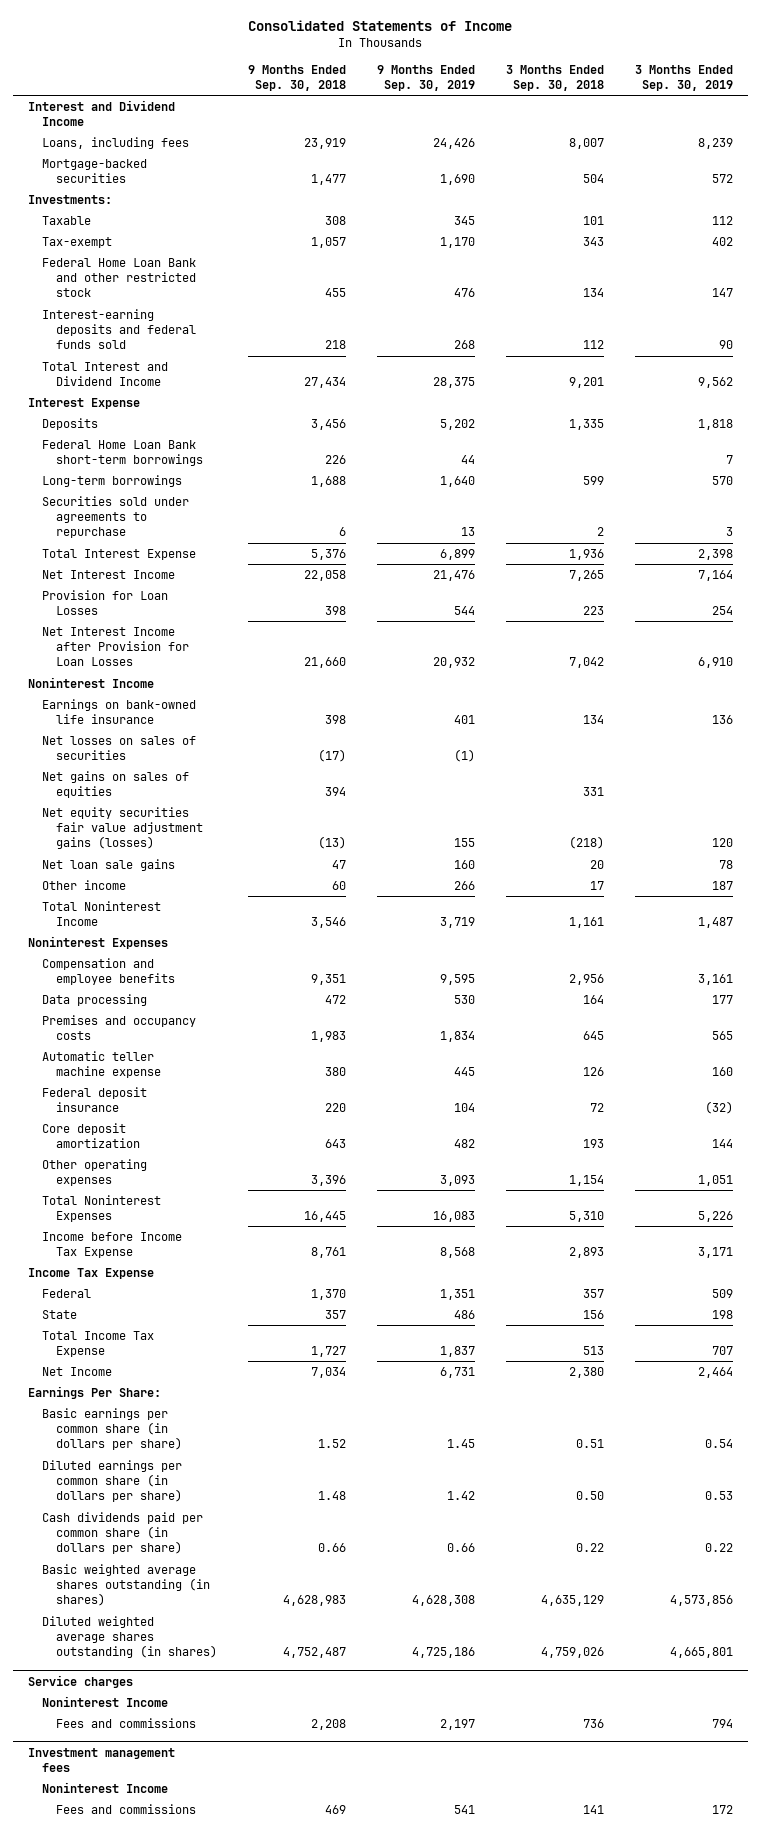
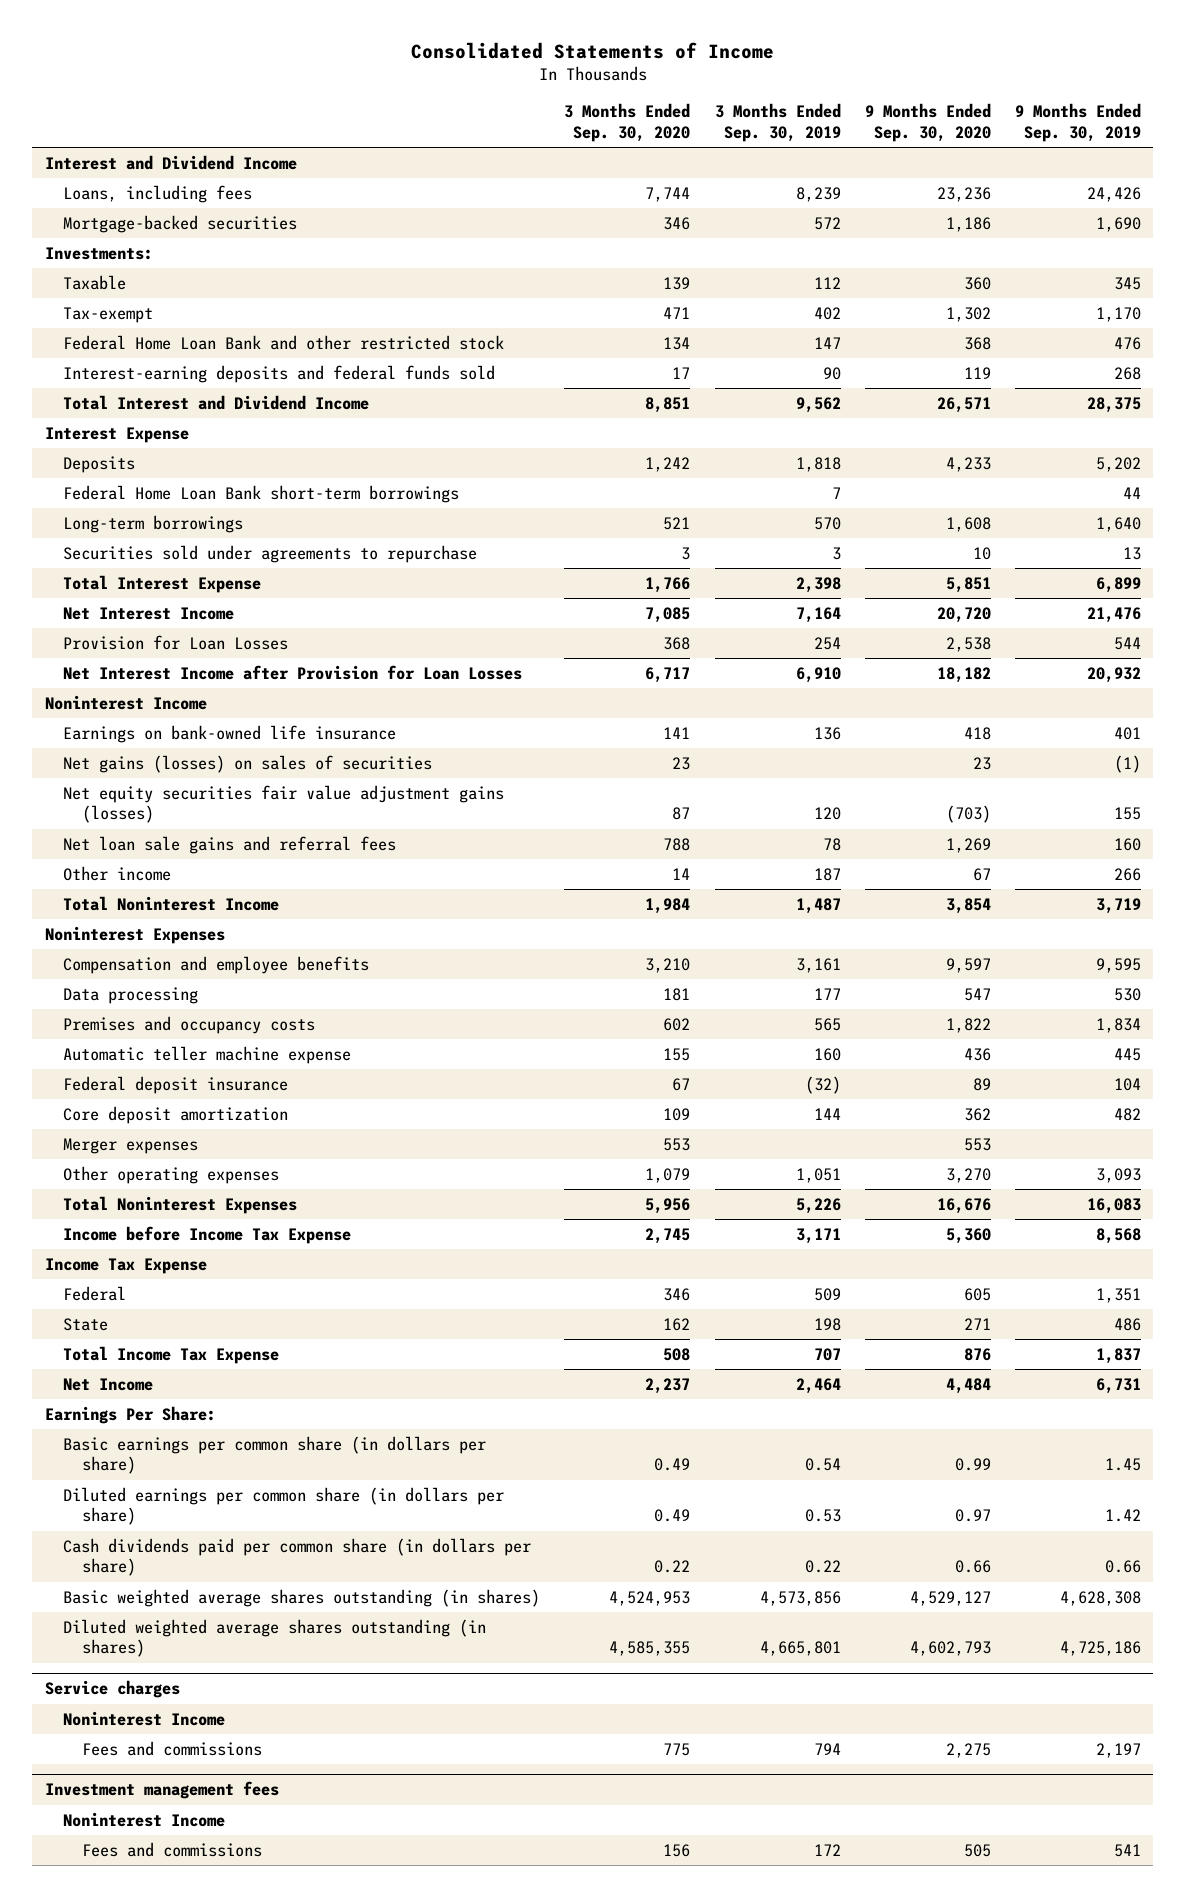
[248,64,347,91] 9 Months Ended Sep. 30, 2018 -> none
[505,64,604,91] 3 Months Ended Sep. 30, 2018 -> none
none -> [564,103,691,142] 3 Months Ended Sep. 30, 2020
none -> [864,103,991,142] 9 Months Ended Sep. 30, 2020
[42,770,190,799] Net gains on sales of equities -> none
[42,735,197,761] Net losses on sales of securities -> [63,754,433,773] Net gains (losses) on sales of securities
[42,858,176,871] Net loan sale gains -> [63,835,397,854] Net loan sale gains and referral fees
none -> [63,1137,199,1154] Merger expenses

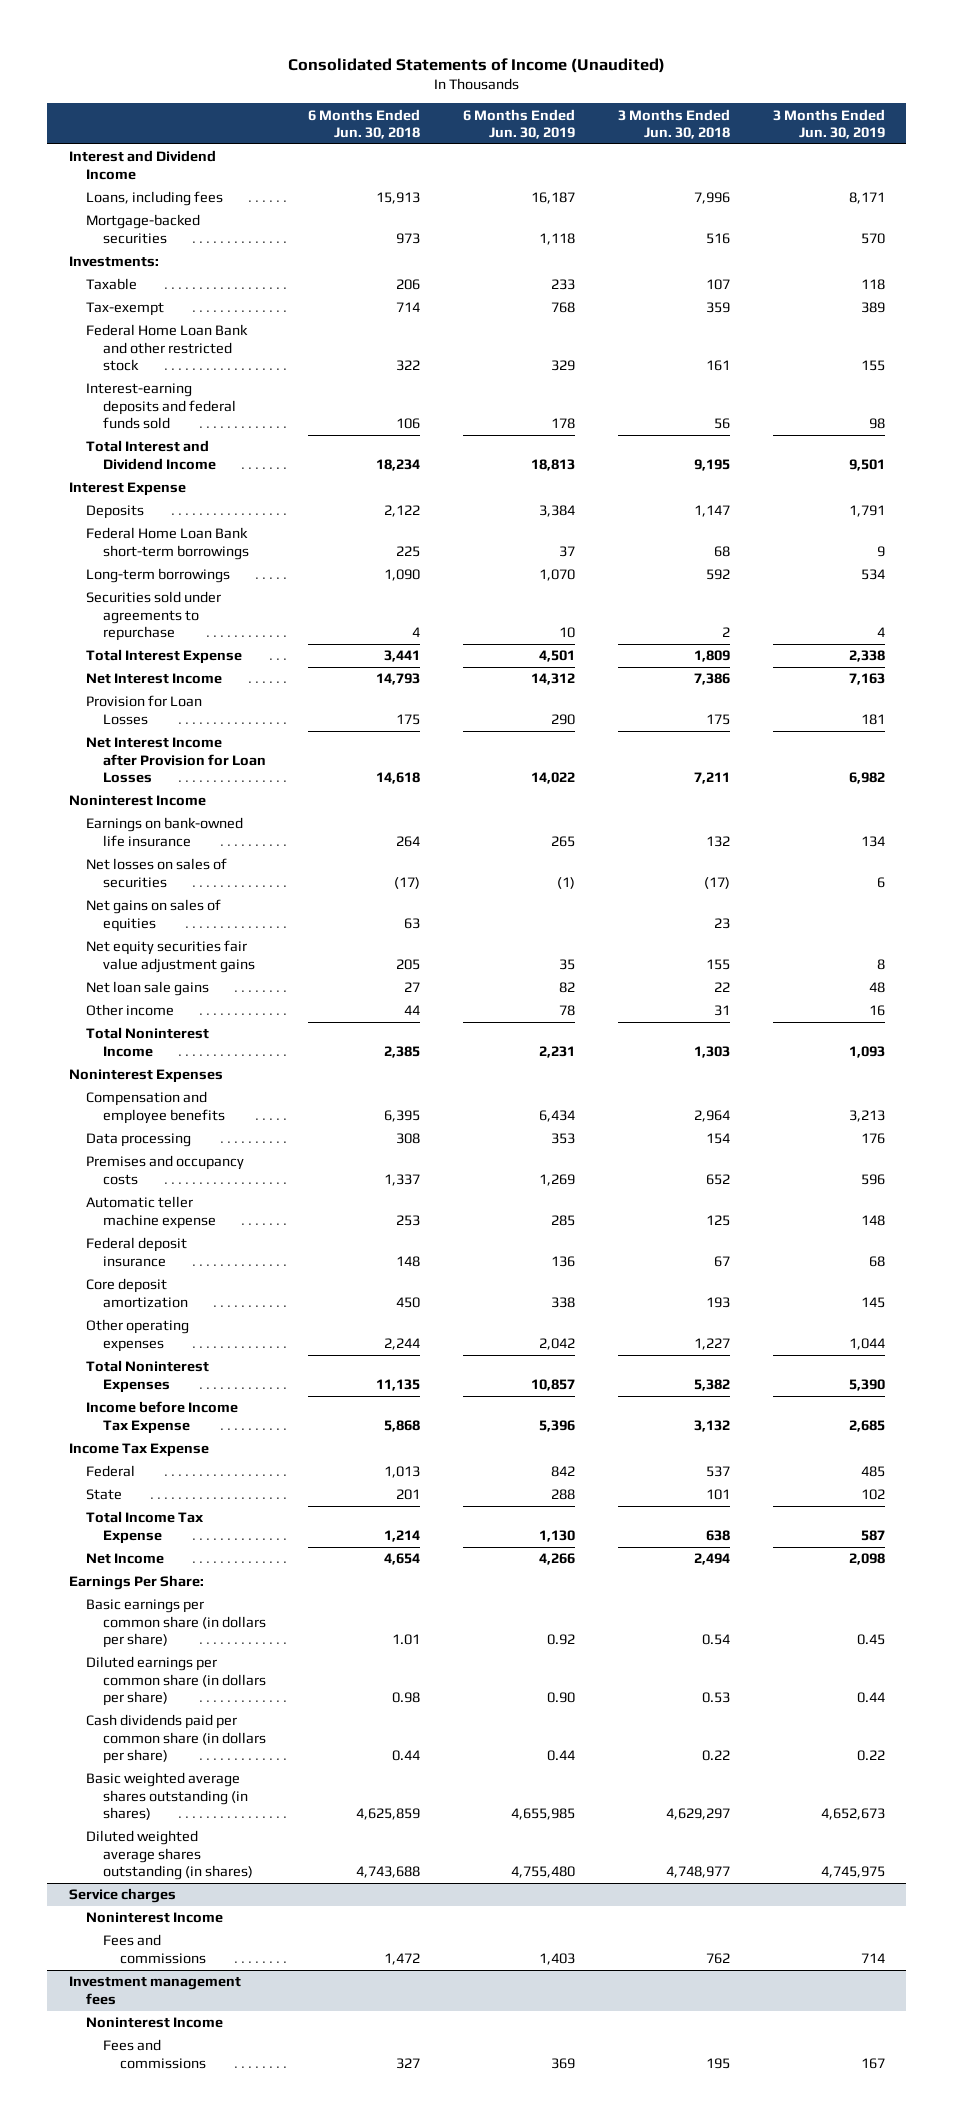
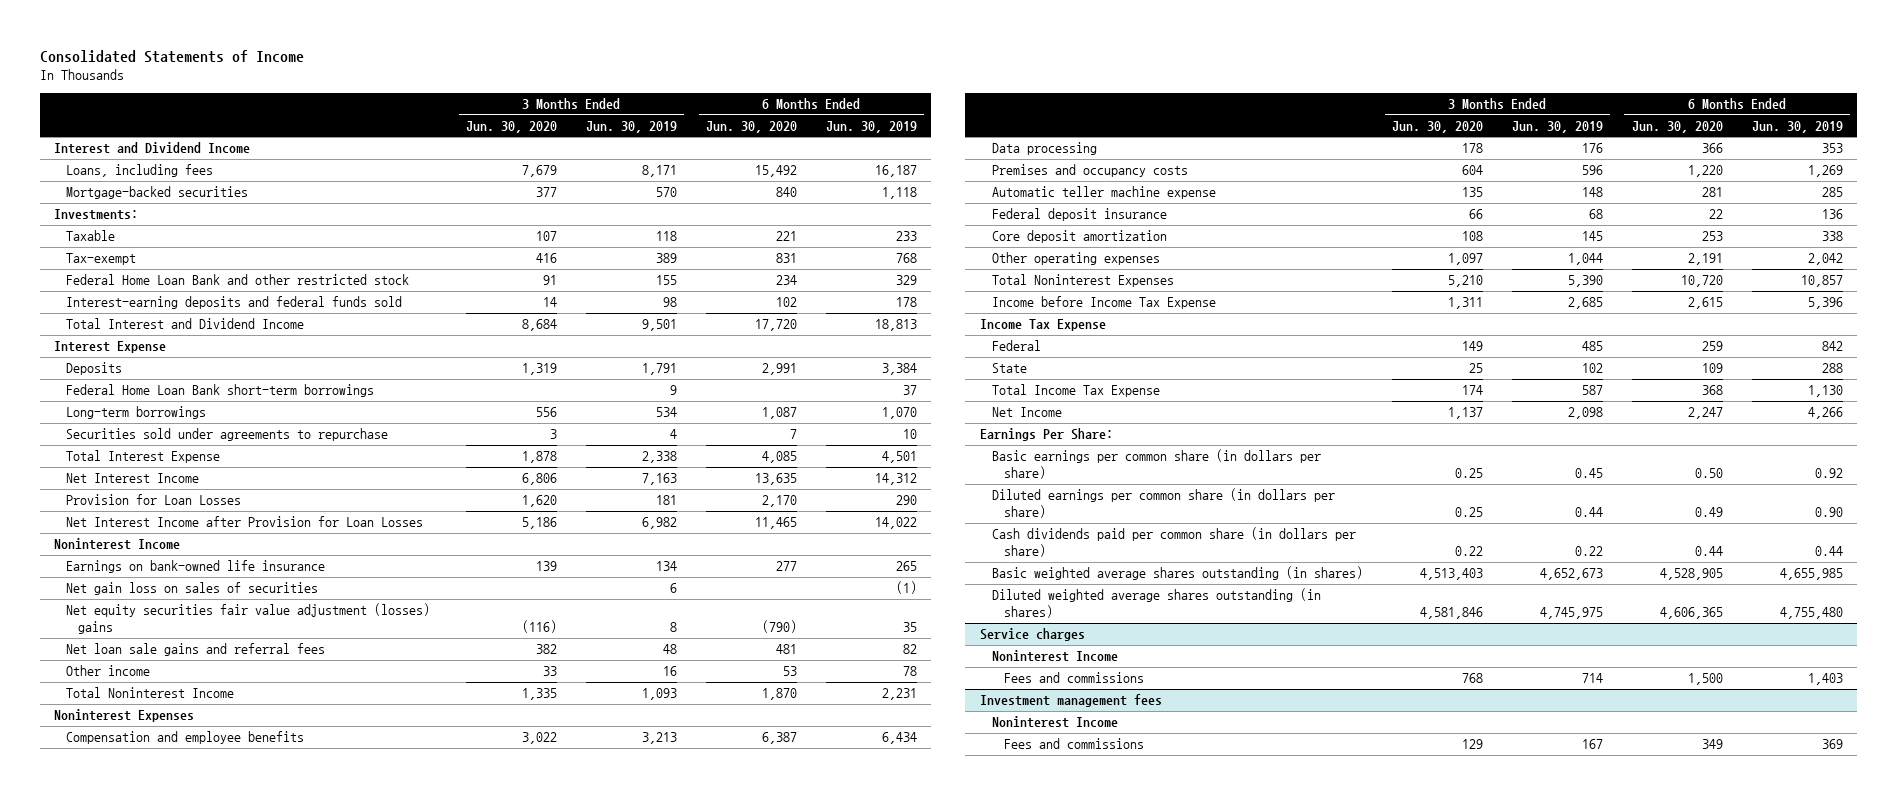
[287,57,665,73] Consolidated Statements of Income (Unaudited) -> [39,49,304,63] Consolidated Statements of Income
[308,108,421,139] 6 Months Ended Jun. 30, 2018 -> none
[618,108,731,139] 3 Months Ended Jun. 30, 2018 -> none
none -> [465,120,557,133] Jun. 30, 2020
none -> [705,120,797,133] Jun. 30, 2020
[85,899,221,932] Net gains on sales of equities -> none
[85,858,227,888] Net losses on sales of securities -> [66,582,319,596] Net gain loss on sales of securities
[85,940,255,973] Net equity securities fair value adjustment gains -> [66,603,431,635] Net equity securities fair value adjustment (losses) gains
[85,981,209,997] Net loan sale gains -> [66,643,326,657] Net loan sale gains and referral fees

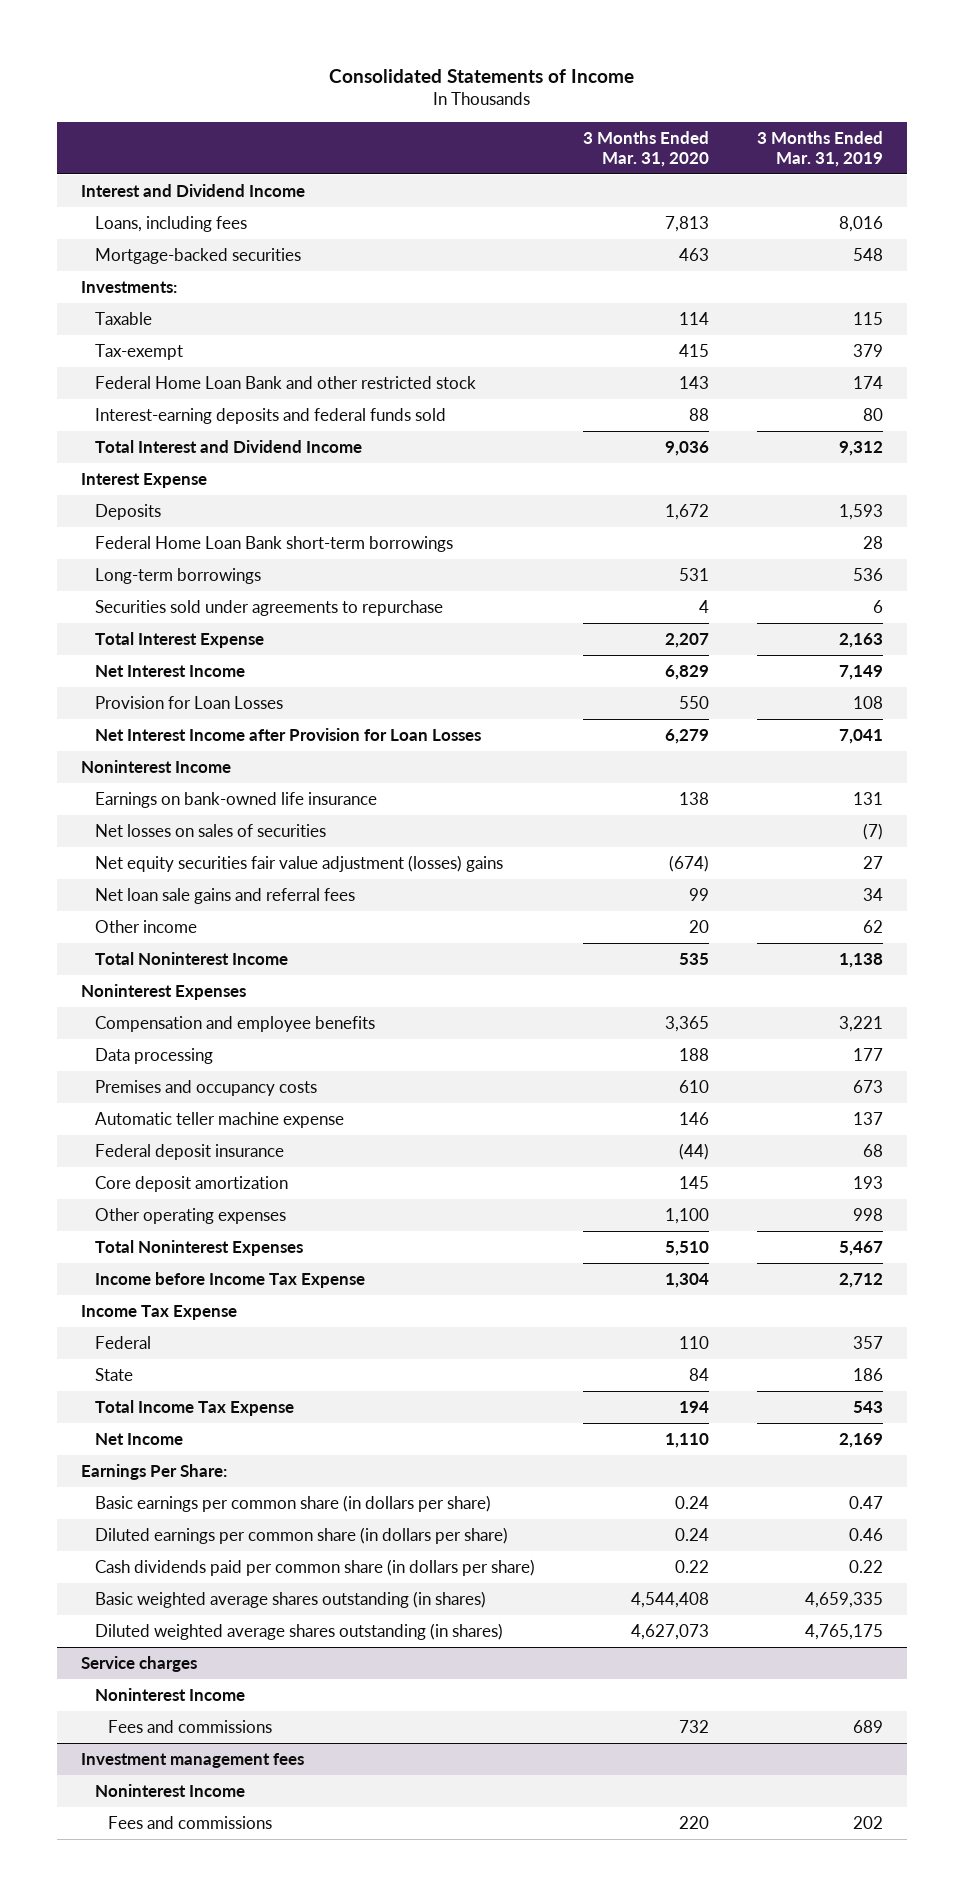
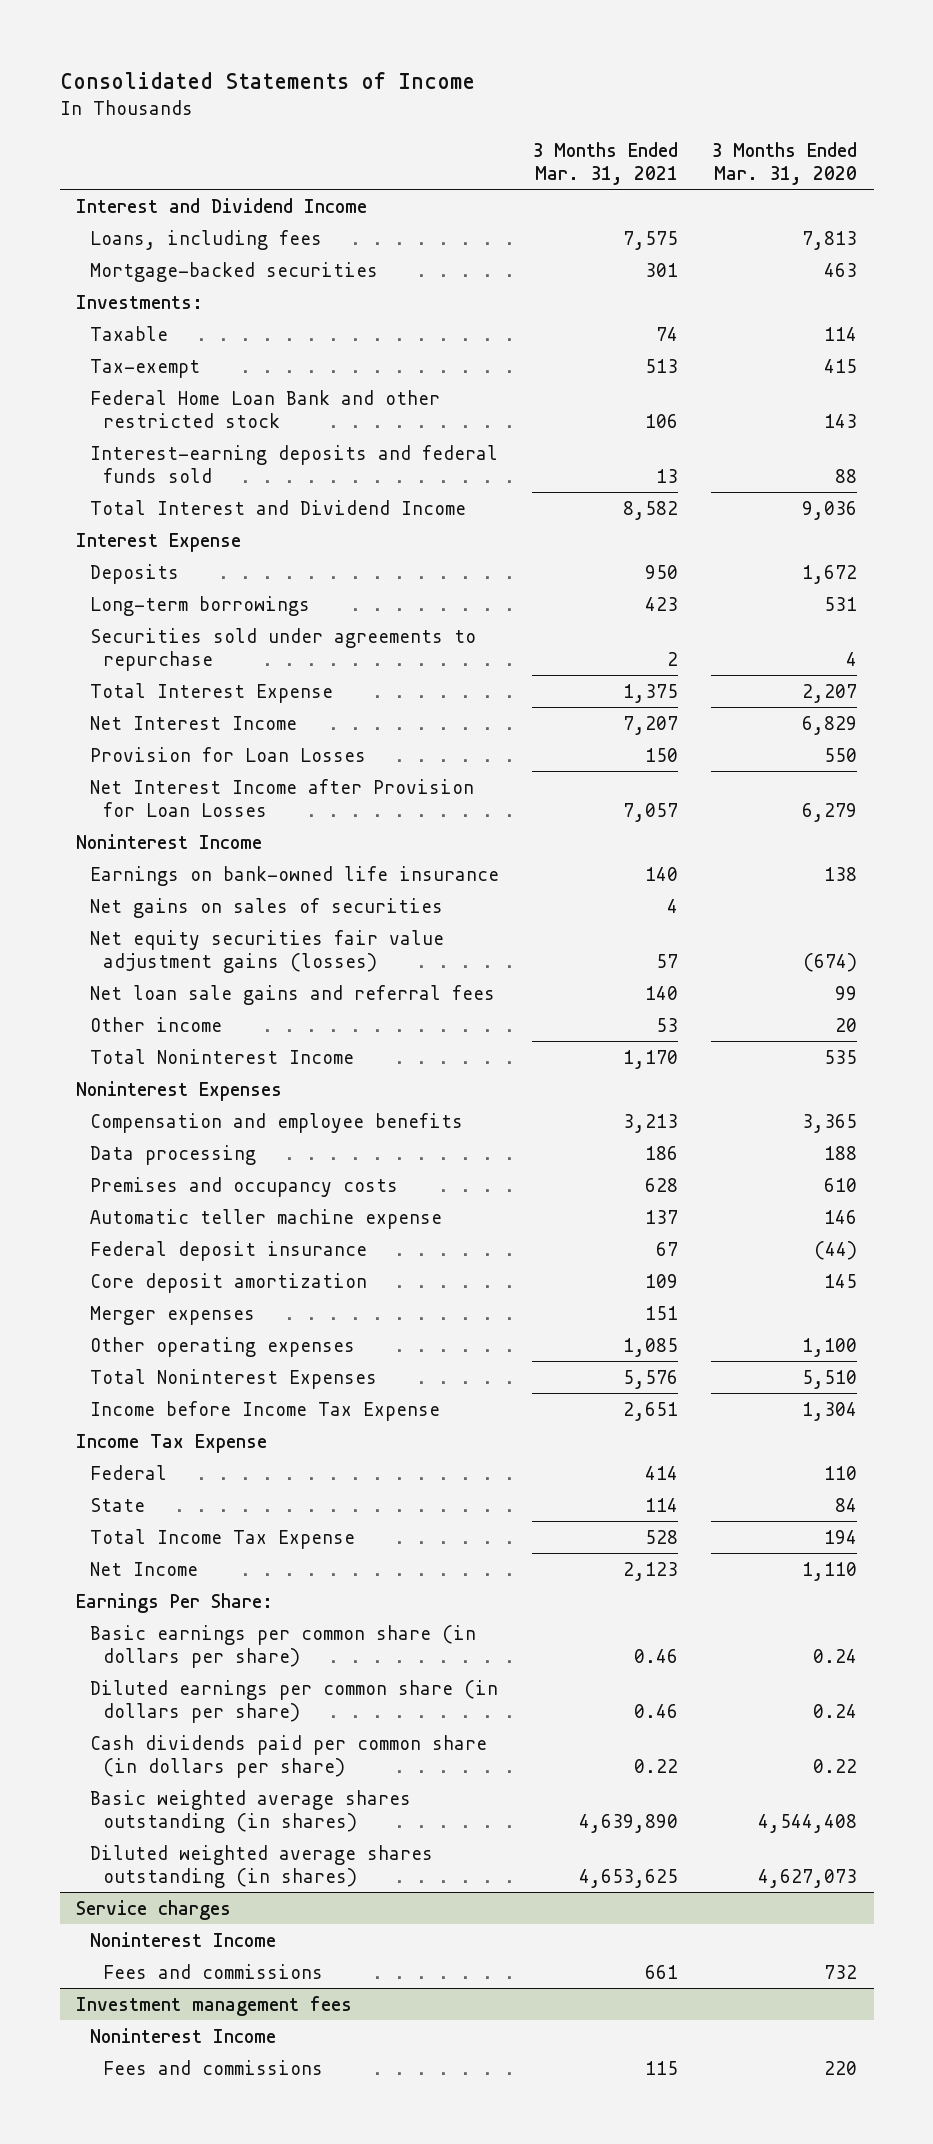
[757,130,884,167] 3 Months Ended Mar. 31, 2019 -> none
none -> [531,141,678,185] 3 Months Ended Mar. 31, 2021
[94,536,453,553] Federal Home Loan Bank short-term borrowings -> none
[94,824,326,838] Net losses on sales of securities -> [89,897,443,918] Net gains on sales of securities
[94,855,503,873] Net equity securities fair value adjustment (losses) gains -> [89,929,444,973] Net equity securities fair value adjustment gains (losses)
none -> [89,1305,255,1325] Merger expenses

